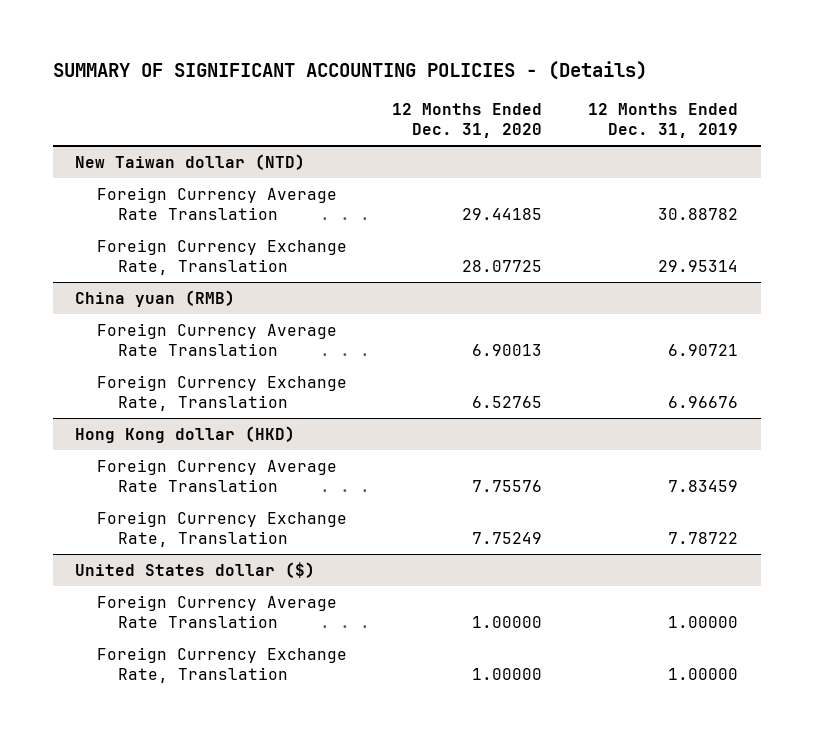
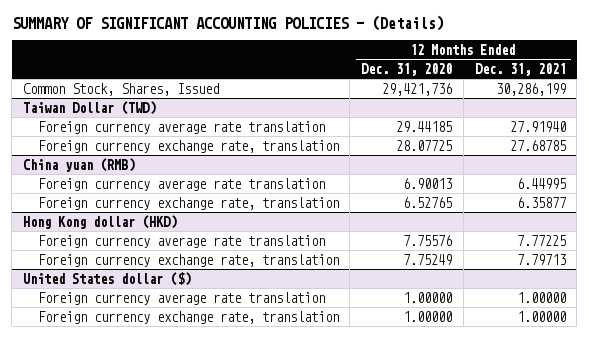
[588,103,739,139] 12 Months Ended Dec. 31, 2019 -> none
none -> [474,62,566,76] Dec. 31, 2021
none -> [23,82,220,96] Common Stock, Shares, Issued
[75,153,306,170] New Taiwan dollar (NTD) -> [23,100,157,115] Taiwan Dollar (TWD)
[96,186,337,220] Foreign Currency Average Rate Translation -> [37,120,325,134] Foreign currency average rate translation
[96,238,347,275] Foreign Currency Exchange Rate, Translation -> [37,139,339,153] Foreign currency exchange rate, translation
[96,322,337,356] Foreign Currency Average Rate Translation -> [37,177,325,191] Foreign currency average rate translation
[96,374,347,411] Foreign Currency Exchange Rate, Translation -> [37,196,339,210] Foreign currency exchange rate, translation
[96,458,337,492] Foreign Currency Average Rate Translation -> [37,234,325,248] Foreign currency average rate translation
[96,510,347,547] Foreign Currency Exchange Rate, Translation -> [37,253,339,267] Foreign currency exchange rate, translation
[96,594,337,628] Foreign Currency Average Rate Translation -> [37,291,325,305] Foreign currency average rate translation
[96,646,347,683] Foreign Currency Exchange Rate, Translation -> [37,310,339,324] Foreign currency exchange rate, translation

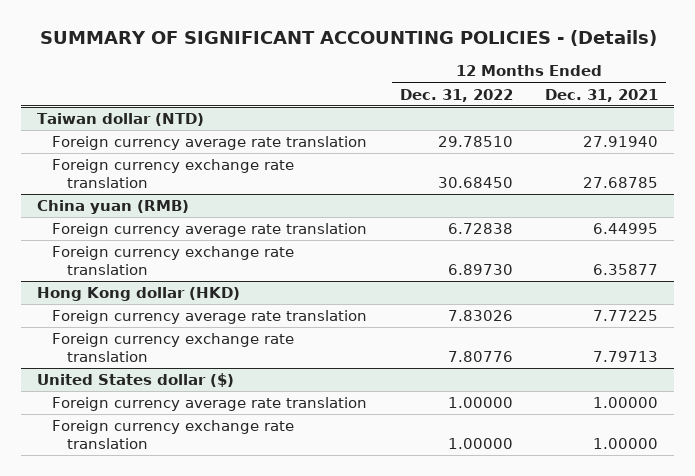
[361,62,453,76] Dec. 31, 2020 -> none
none -> [399,88,513,102] Dec. 31, 2022
[23,82,220,96] Common Stock, Shares, Issued -> none
[23,100,157,115] Taiwan Dollar (TWD) -> [36,113,204,127] Taiwan dollar (NTD)
[37,139,339,153] Foreign currency exchange rate, translation -> [52,159,295,189] Foreign currency exchange rate translation
[37,196,339,210] Foreign currency exchange rate, translation -> [52,246,295,276] Foreign currency exchange rate translation
[37,253,339,267] Foreign currency exchange rate, translation -> [52,333,295,363] Foreign currency exchange rate translation
[37,310,339,324] Foreign currency exchange rate, translation -> [52,420,295,450] Foreign currency exchange rate translation

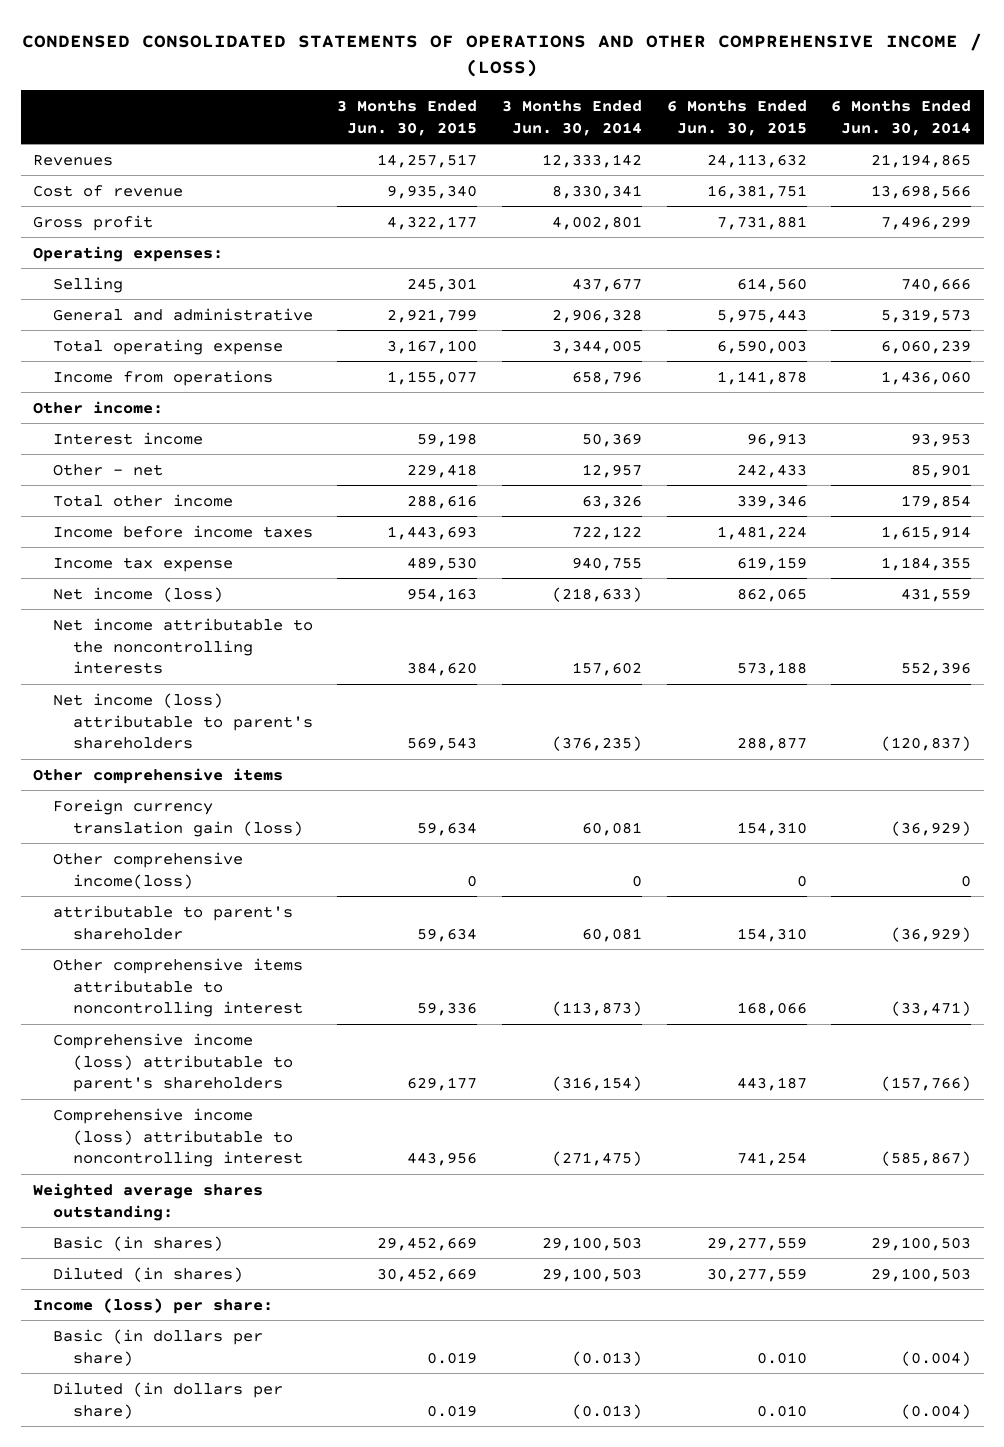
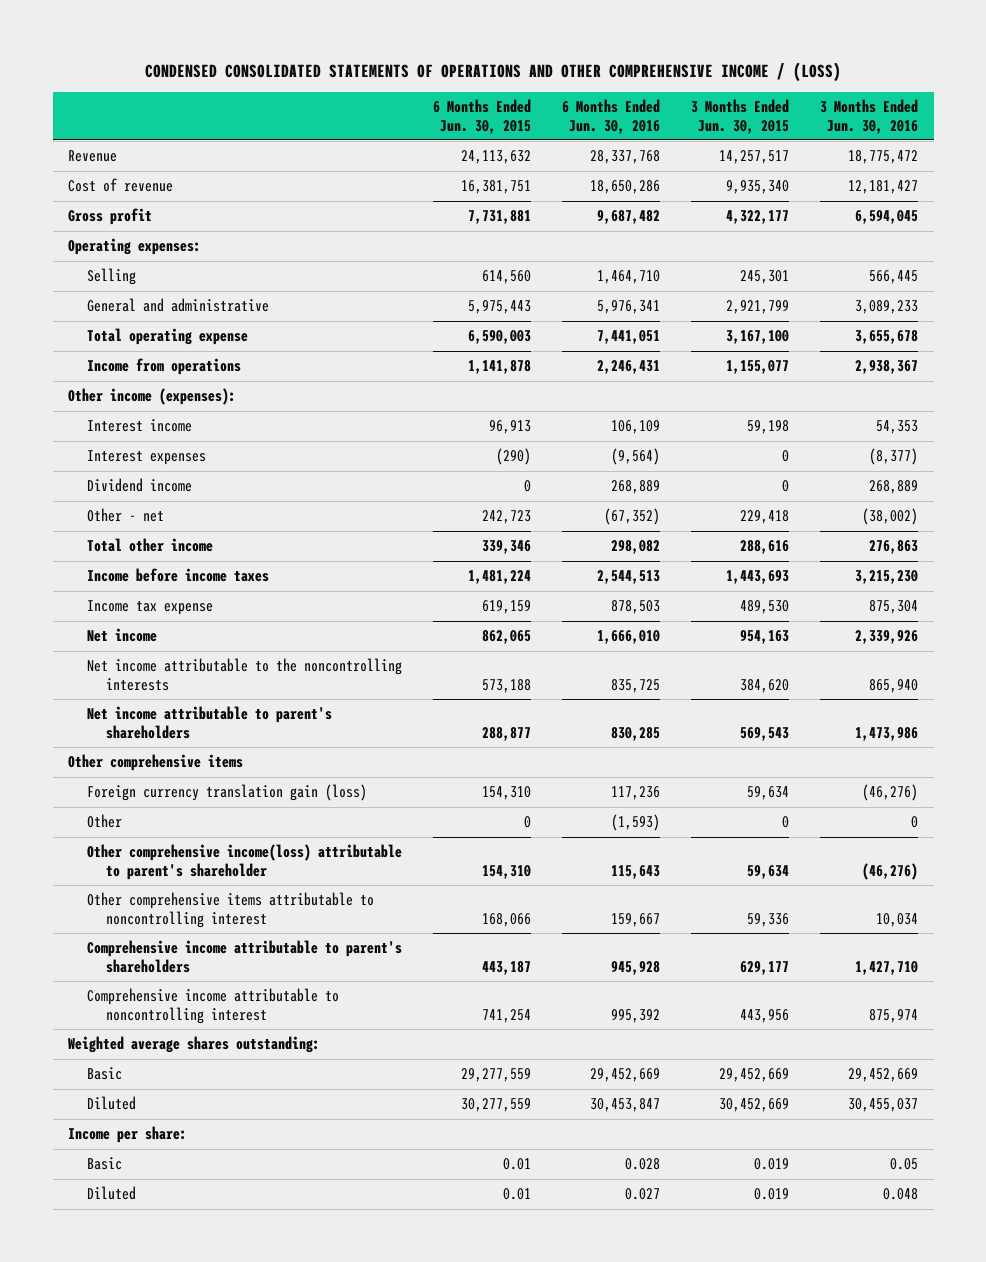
[502,99,643,136] 3 Months Ended Jun. 30, 2014 -> none
[831,99,972,136] 6 Months Ended Jun. 30, 2014 -> none
none -> [562,99,661,134] 6 Months Ended Jun. 30, 2016
none -> [820,99,919,134] 3 Months Ended Jun. 30, 2016
[32,154,113,166] Revenues -> [68,150,118,163] Revenue
[32,400,163,414] Other income: -> [68,388,237,406] Other income (expenses):
none -> [87,450,207,466] Interest expenses
none -> [87,478,193,493] Dividend income
[736,463,807,478] 242,433 -> [482,510,532,525] 242,723
[52,586,223,602] Net income (loss) -> [87,628,158,643] Net income
[52,692,313,750] Net income (loss) attributable to parent's shareholders -> [87,706,333,739] Net income attributable to parent's shareholders
[52,851,243,889] Other comprehensive income(loss) -> [87,814,123,829] Other
[52,904,293,940] attributable to parent's shareholder -> [87,844,403,880] Other comprehensive income(loss) attributable to parent's shareholder
[52,1032,293,1093] Comprehensive income (loss) attributable to parent's shareholders -> [87,940,403,973] Comprehensive income attributable to parent's shareholders
[52,1107,303,1168] Comprehensive income (loss) attributable to noncontrolling interest -> [87,988,340,1024] Comprehensive income attributable to noncontrolling interest
[52,1235,223,1251] Basic (in shares) -> [87,1067,123,1081] Basic
[52,1266,243,1282] Diluted (in shares) -> [87,1096,137,1111] Diluted
[32,1297,273,1314] Income (loss) per share: -> [68,1126,188,1144] Income per share:
[52,1328,263,1366] Basic (in dollars per share) -> [87,1157,123,1171] Basic
[756,1351,807,1364] 0.010 -> [503,1158,532,1171] 0.01
[52,1381,283,1419] Diluted (in dollars per share) -> [87,1186,137,1201] Diluted
[756,1404,807,1417] 0.010 -> [503,1188,532,1201] 0.01

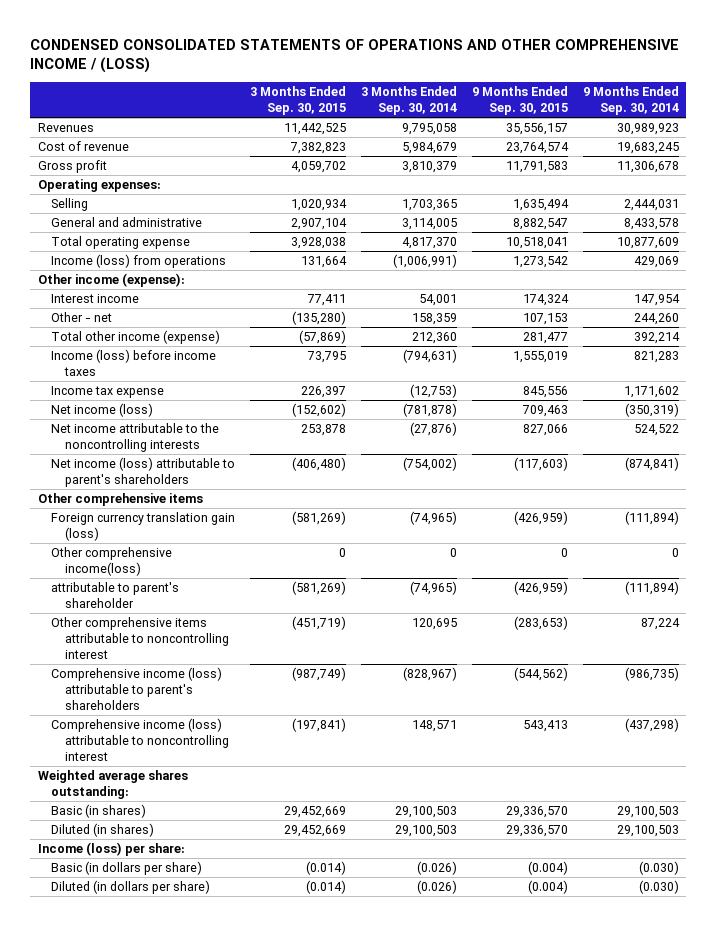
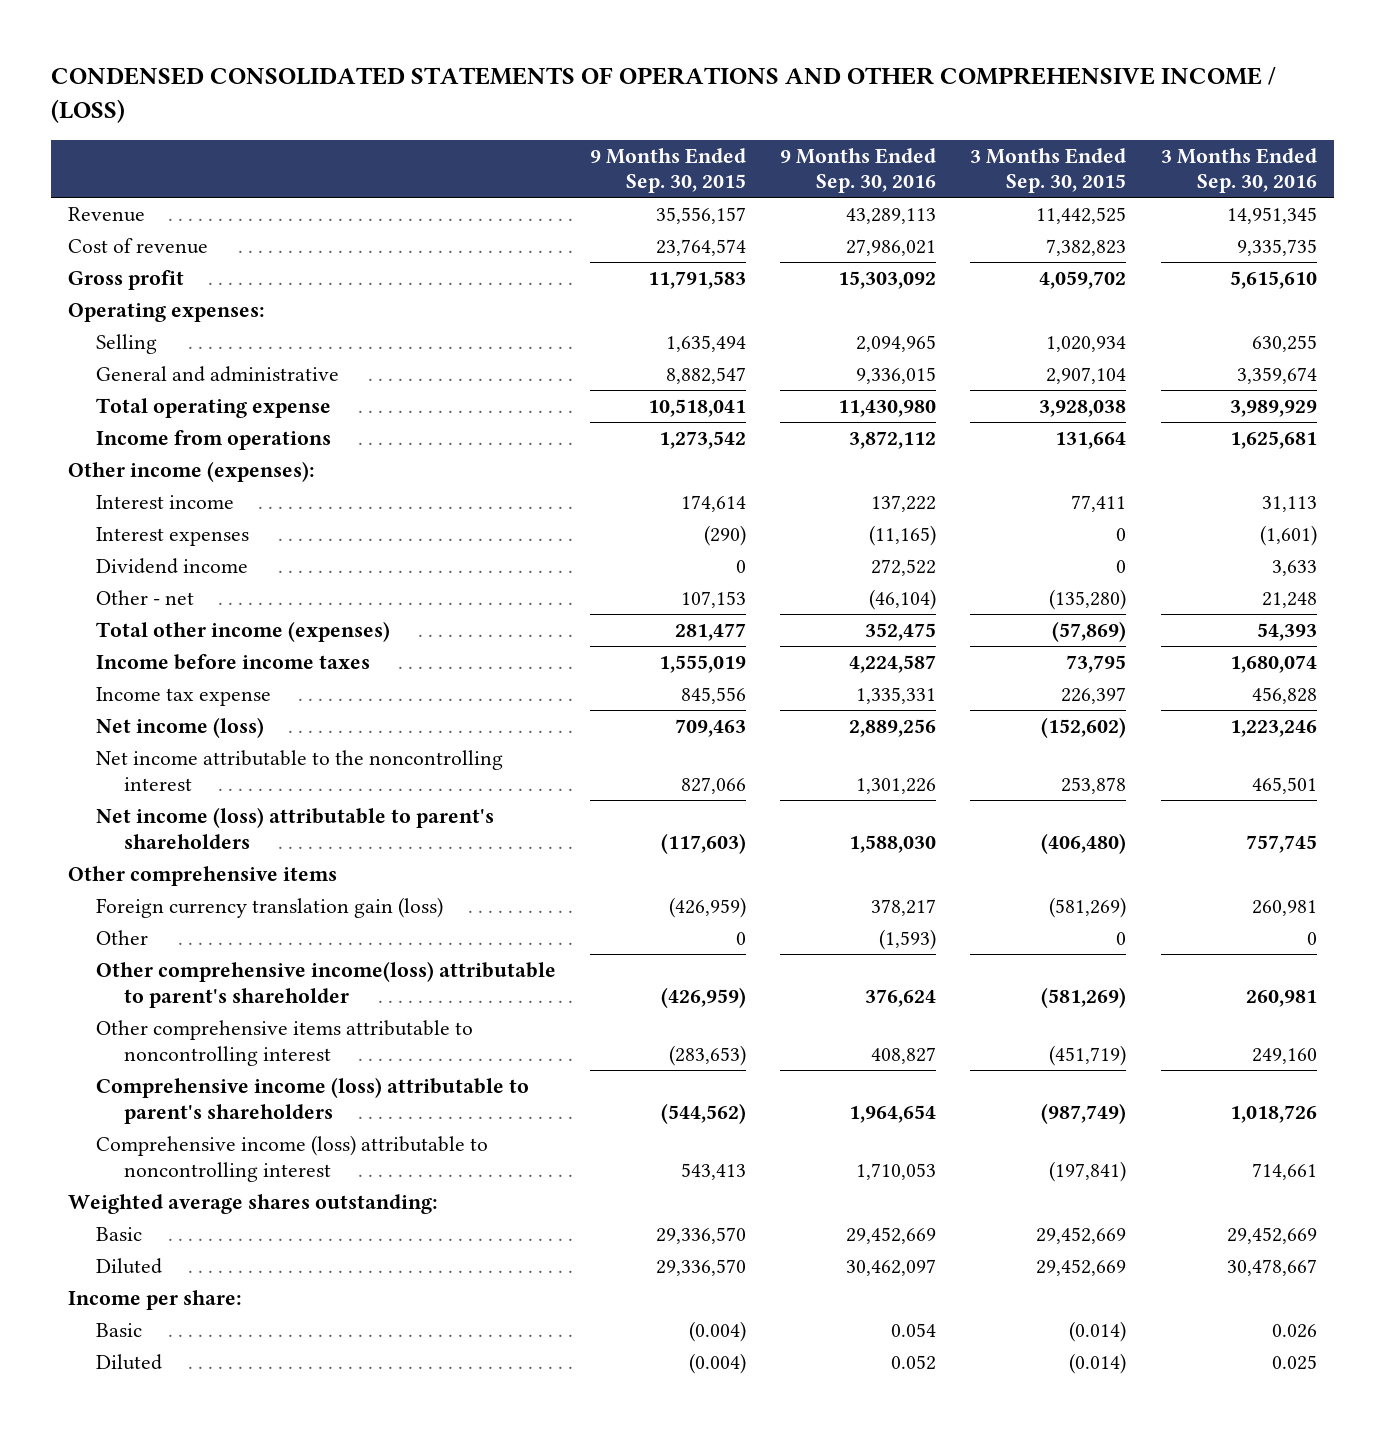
[361,86,458,115] 3 Months Ended Sep. 30, 2014 -> none
[582,86,679,115] 9 Months Ended Sep. 30, 2014 -> none
none -> [780,147,937,194] 9 Months Ended Sep. 30, 2016
none -> [1160,147,1317,194] 3 Months Ended Sep. 30, 2016
[37,123,94,133] Revenues -> [67,206,145,222] Revenue
[51,254,227,269] Income (loss) from operations -> [95,429,331,450] Income from operations
[37,273,185,288] Other income (expense): -> [67,460,315,482] Other income (expenses):
[523,294,570,307] 174,324 -> [681,494,747,512] 174,614
none -> [95,526,249,546] Interest expenses
none -> [95,557,248,574] Dividend income
[51,330,221,345] Total other income (expense) -> [95,620,390,642] Total other income (expenses)
[51,349,217,376] Income (loss) before income taxes -> [95,653,370,670] Income before income taxes
[51,423,220,452] Net income attributable to the noncontrolling interests -> [95,749,503,791] Net income attributable to the noncontrolling interest
[51,547,173,576] Other comprehensive income(loss) -> [95,929,148,945] Other
[51,582,180,608] attributable to parent's shareholder -> [95,960,556,1008] Other comprehensive income(loss) attributable to parent's shareholder
[51,804,147,819] Basic (in shares) -> [95,1226,142,1241] Basic
[51,823,155,838] Diluted (in shares) -> [95,1257,162,1274] Diluted
[37,842,185,857] Income (loss) per share: -> [67,1289,242,1310] Income per share:
[51,861,203,876] Basic (in dollars per share) -> [95,1322,142,1337] Basic
[51,880,211,895] Diluted (in dollars per share) -> [95,1353,162,1370] Diluted

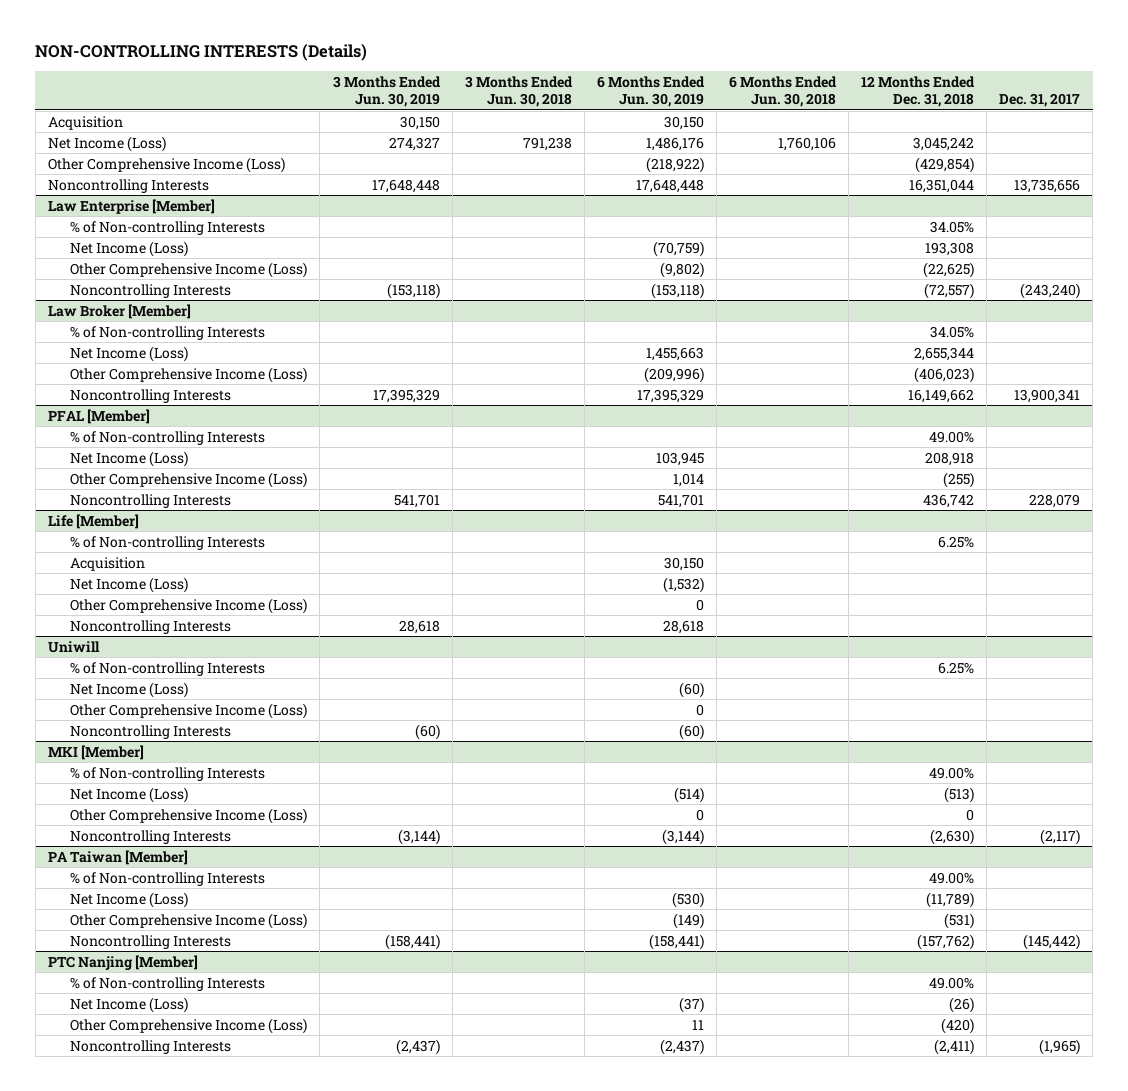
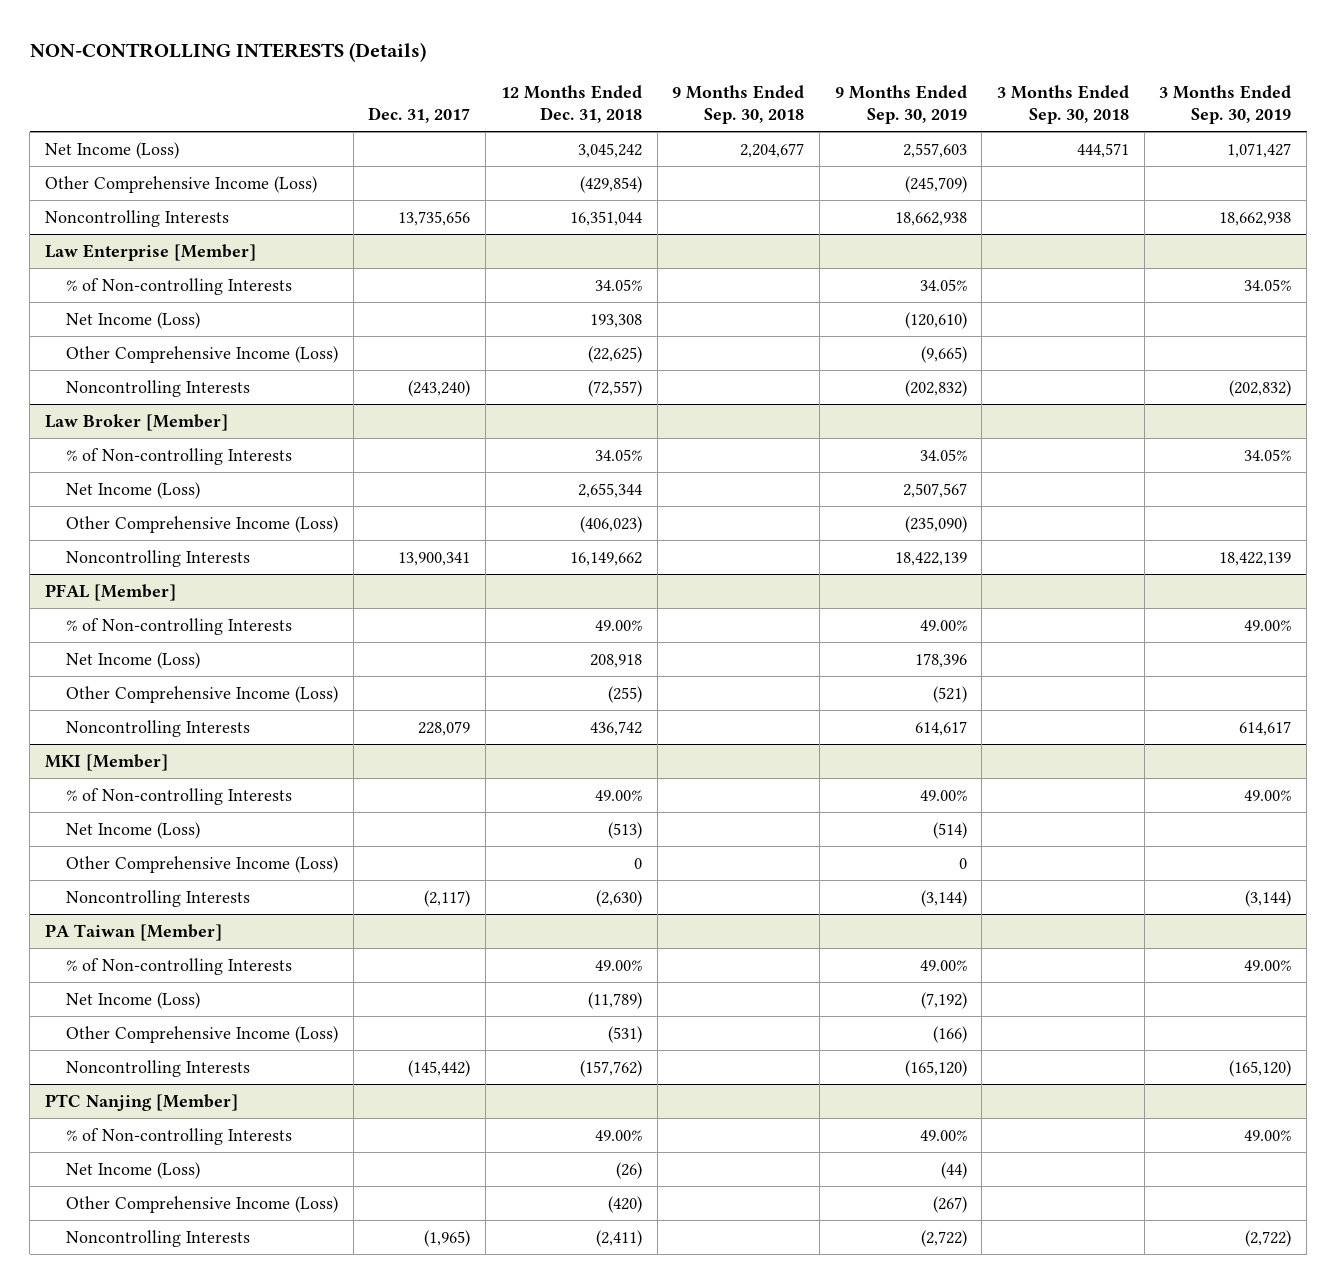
[332,76,441,108] 3 Months Ended Jun. 30, 2019 -> none
[464,76,573,108] 3 Months Ended Jun. 30, 2018 -> none
[596,76,705,108] 6 Months Ended Jun. 30, 2019 -> none
[729,76,838,108] 6 Months Ended Jun. 30, 2018 -> none
none -> [672,84,805,125] 9 Months Ended Sep. 30, 2018
none -> [834,84,967,125] 9 Months Ended Sep. 30, 2019
none -> [997,84,1130,125] 3 Months Ended Sep. 30, 2018
none -> [1159,84,1292,125] 3 Months Ended Sep. 30, 2019
[47,115,123,130] Acquisition -> none
[47,513,139,529] Life [Member] -> none
[70,535,266,550] % of Non-controlling Interests -> none
[70,556,146,571] Acquisition -> none
[70,576,189,593] Net Income (Loss) -> none
[70,597,308,614] Other Comprehensive Income (Loss) -> none
[70,619,232,634] Noncontrolling Interests -> none
[47,640,100,653] Uniwill -> none
[70,661,266,676] % of Non-controlling Interests -> none
[70,681,189,698] Net Income (Loss) -> none
[70,702,308,719] Other Comprehensive Income (Loss) -> none
[70,724,232,739] Noncontrolling Interests -> none

